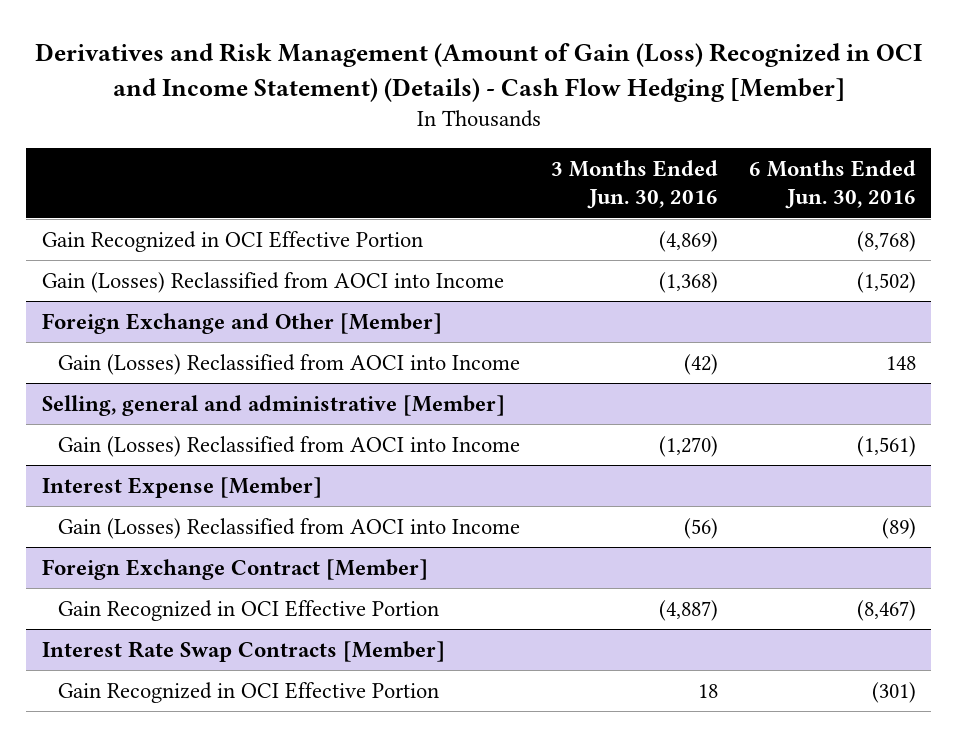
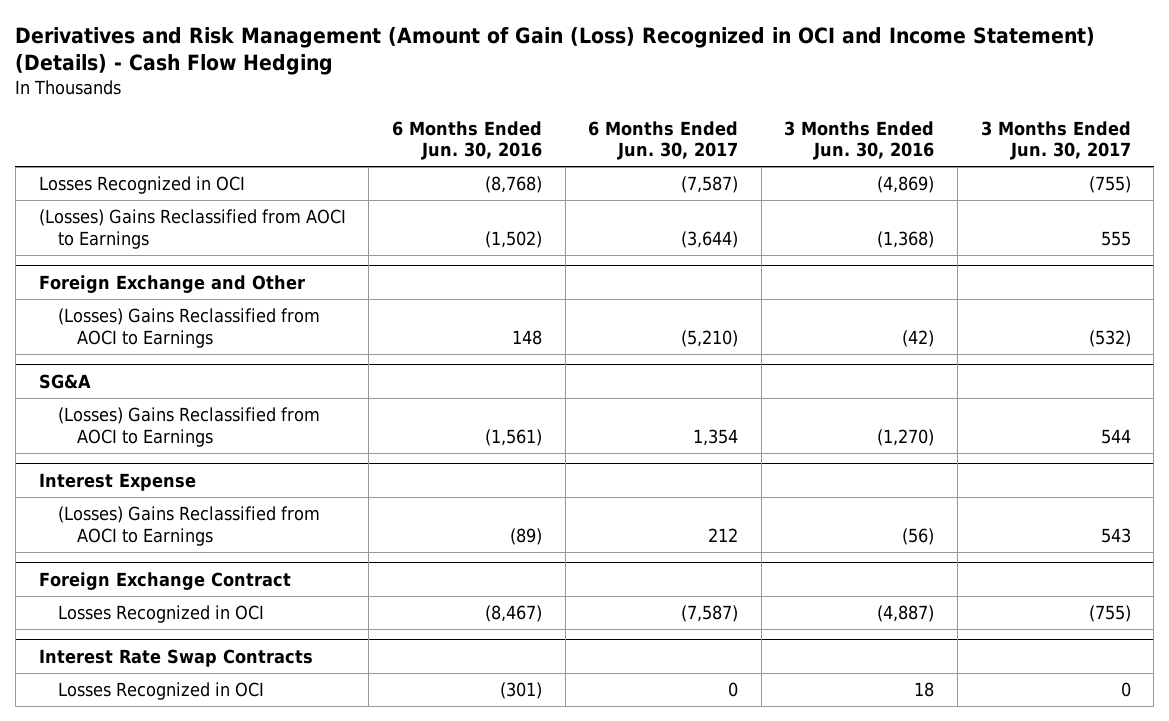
[34,43,922,102] Derivatives and Risk Management (Amount of Gain (Loss) Recognized in OCI and Income Statement) (Details) - Cash Flow Hedging [Member] -> [15,26,1096,76] Derivatives and Risk Management (Amount of Gain (Loss) Recognized in OCI and Income Statement) (Details) - Cash Flow Hedging
none -> [588,120,739,161] 6 Months Ended Jun. 30, 2017
none -> [980,120,1131,161] 3 Months Ended Jun. 30, 2017
[41,230,423,252] Gain Recognized in OCI Effective Portion -> [38,175,245,194] Losses Recognized in OCI
[41,271,504,293] Gain (Losses) Reclassified from AOCI into Income -> [38,208,346,249] (Losses) Gains Reclassified from AOCI to Earnings
[41,312,442,334] Foreign Exchange and Other [Member] -> [38,274,305,293] Foreign Exchange and Other
[57,353,520,375] Gain (Losses) Reclassified from AOCI into Income -> [57,307,320,348] (Losses) Gains Reclassified from AOCI to Earnings
[41,394,505,416] Selling, general and administrative [Member] -> [38,373,91,389] SG&A
[57,435,520,457] Gain (Losses) Reclassified from AOCI into Income -> [57,406,320,447] (Losses) Gains Reclassified from AOCI to Earnings
[41,476,322,498] Interest Expense [Member] -> [38,472,196,491] Interest Expense
[57,517,520,539] Gain (Losses) Reclassified from AOCI into Income -> [57,505,320,546] (Losses) Gains Reclassified from AOCI to Earnings
[41,558,428,580] Foreign Exchange Contract [Member] -> [38,571,291,590] Foreign Exchange Contract
[57,599,439,621] Gain Recognized in OCI Effective Portion -> [57,604,264,623] Losses Recognized in OCI
[41,640,445,662] Interest Rate Swap Contracts [Member] -> [38,648,313,667] Interest Rate Swap Contracts
[57,681,439,703] Gain Recognized in OCI Effective Portion -> [57,681,264,700] Losses Recognized in OCI

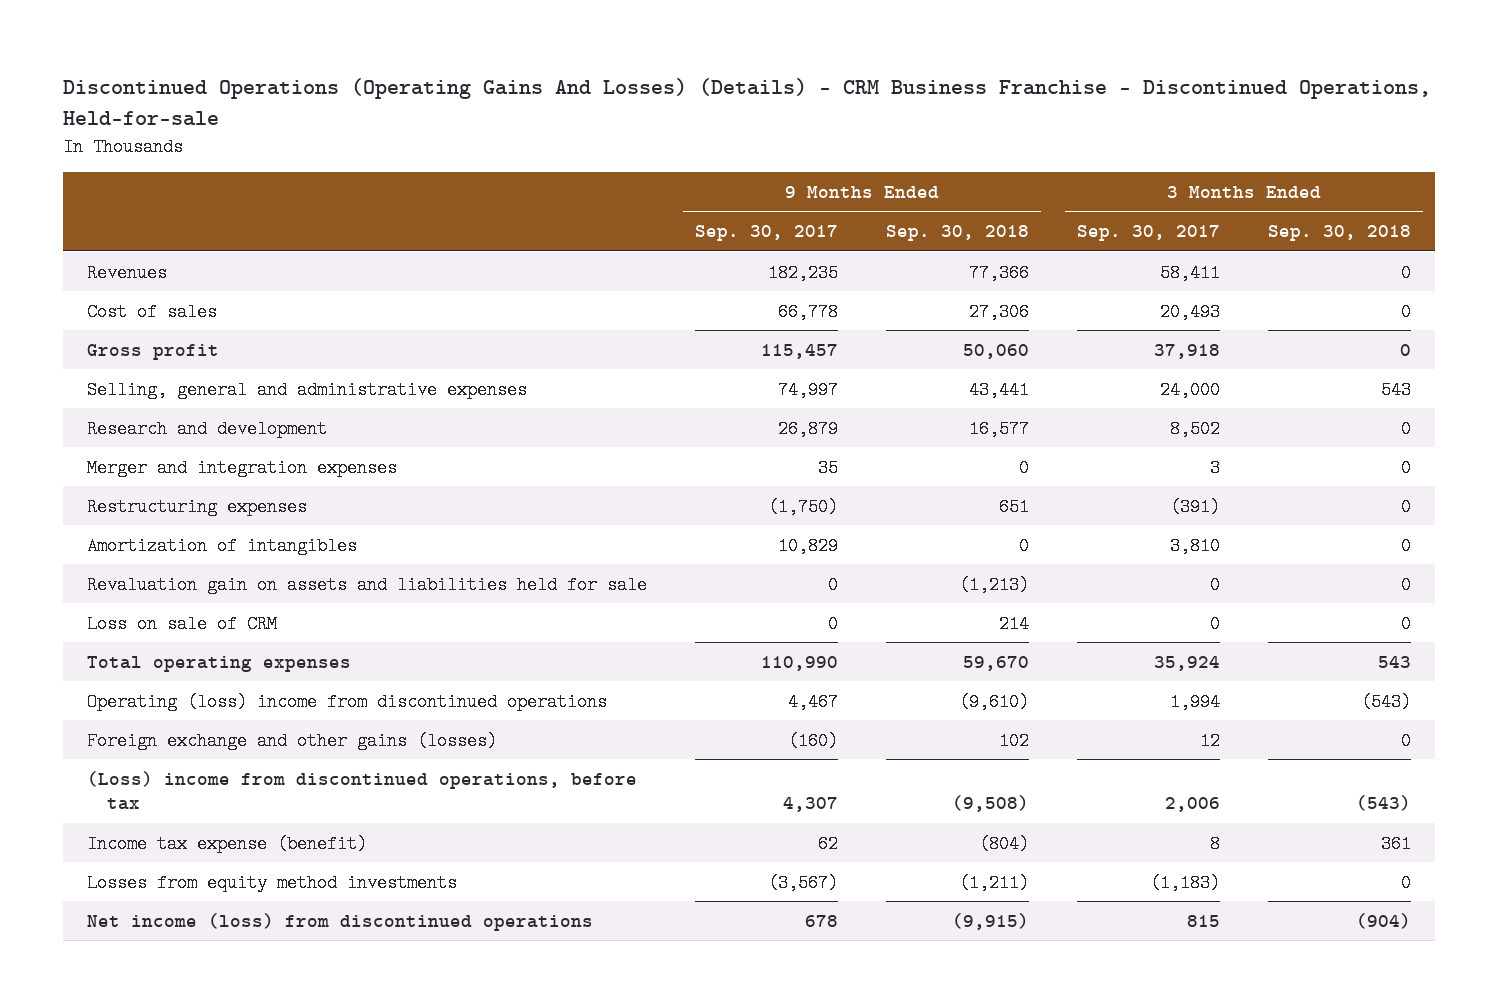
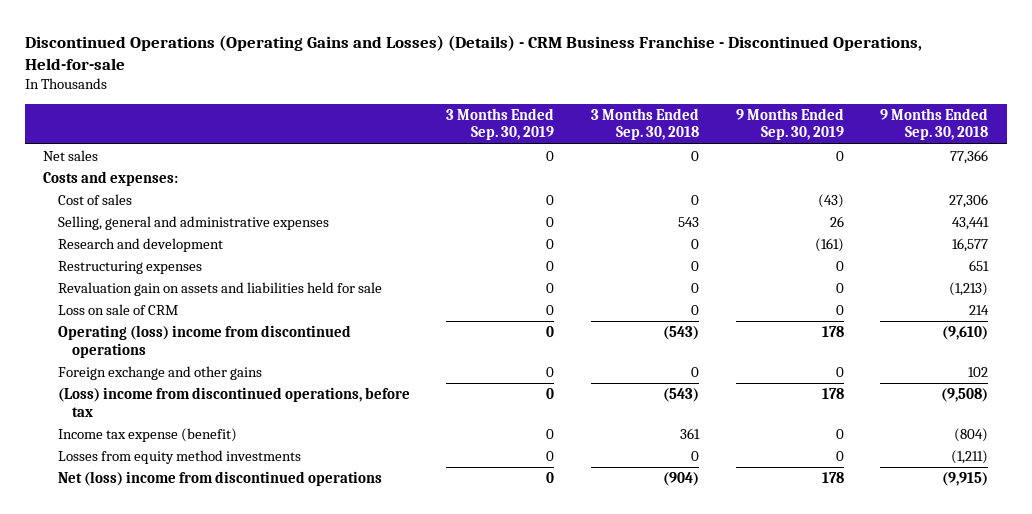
[62,78,1431,127] Discontinued Operations (Operating Gains And Losses) (Details) - CRM Business Franchise - Discontinued Operations, Held-for-sale -> [25,34,923,70] Discontinued Operations (Operating Gains and Losses) (Details) - CRM Business Franchise - Discontinued Operations, Held-for-sale
[694,225,838,242] Sep. 30, 2017 -> none
[1076,225,1220,242] Sep. 30, 2017 -> none
none -> [446,108,555,141] 3 Months Ended Sep. 30, 2019
none -> [735,108,844,141] 9 Months Ended Sep. 30, 2019
[86,263,167,282] Revenues -> [43,150,99,162] Net sales
none -> [43,171,179,187] Costs and expenses:
[86,343,219,360] Gross profit -> none
[86,458,397,477] Merger and integration expenses -> none
[86,536,357,555] Amortization of intangibles -> none
[86,655,351,672] Total operating expenses -> none
[86,731,497,750] Foreign exchange and other gains (losses) -> [57,366,262,381] Foreign exchange and other gains
[86,912,593,931] Net income (loss) from discontinued operations -> [57,471,382,487] Net (loss) income from discontinued operations

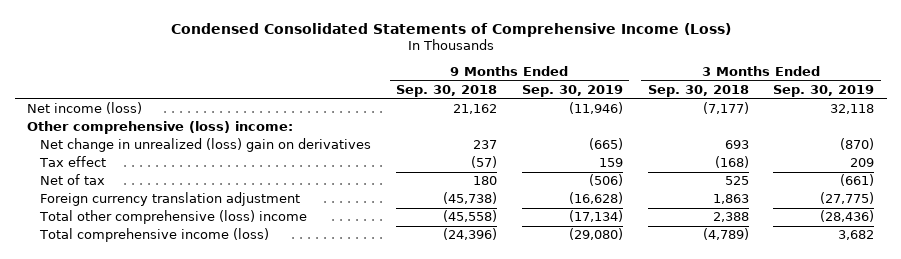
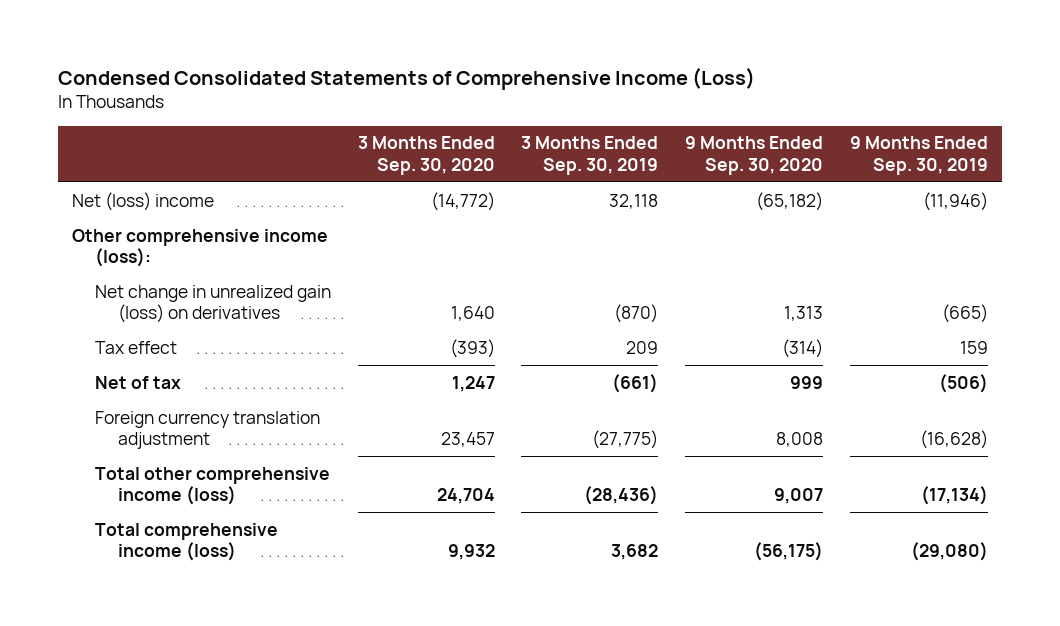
[395,85,497,98] Sep. 30, 2018 -> none
[647,85,749,98] Sep. 30, 2018 -> none
none -> [357,136,495,175] 3 Months Ended Sep. 30, 2020
none -> [685,136,824,175] 9 Months Ended Sep. 30, 2020
[27,102,143,115] Net income (loss) -> [71,191,214,211] Net (loss) income
[27,121,294,135] Other comprehensive (loss) income: -> [71,228,328,268] Other comprehensive income (loss):
[40,138,372,153] Net change in unrealized (loss) gain on derivatives -> [94,284,331,324] Net change in unrealized gain (loss) on derivatives
[39,210,308,225] Total other comprehensive (loss) income -> [94,466,330,506] Total other comprehensive income (loss)

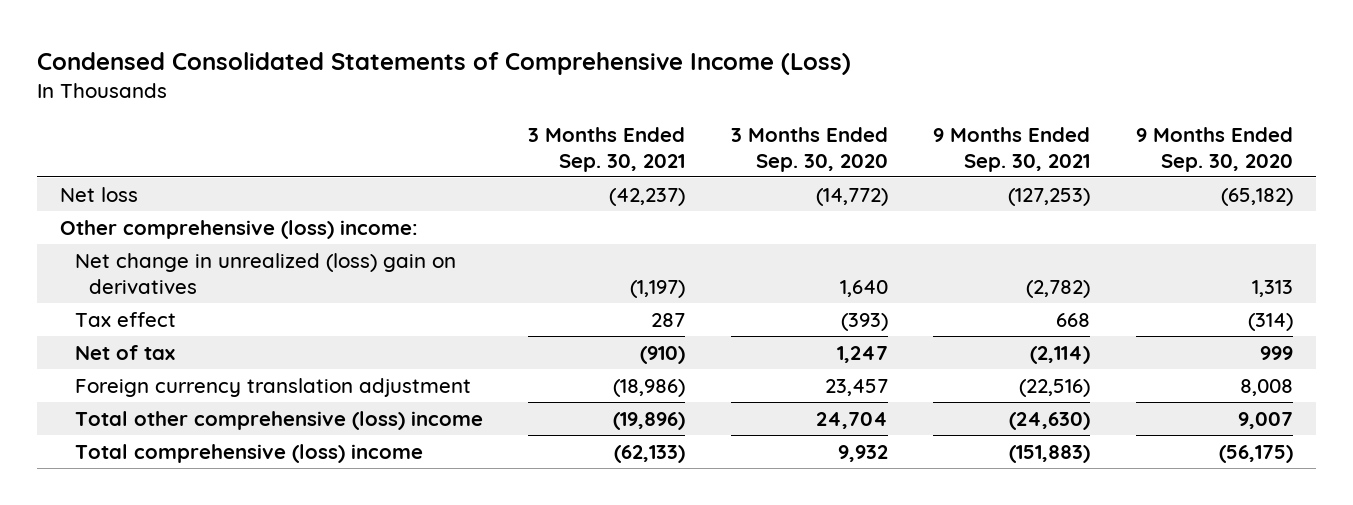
[521,136,659,175] 3 Months Ended Sep. 30, 2019 -> none
[850,136,989,175] 9 Months Ended Sep. 30, 2019 -> none
none -> [528,127,686,172] 3 Months Ended Sep. 30, 2021
none -> [933,127,1091,172] 9 Months Ended Sep. 30, 2021
[71,191,214,211] Net (loss) income -> [60,186,139,202] Net loss
[71,228,328,268] Other comprehensive income (loss): -> [60,219,419,239] Other comprehensive (loss) income:
[94,284,331,324] Net change in unrealized gain (loss) on derivatives -> [74,252,456,294] Net change in unrealized (loss) gain on derivatives
[94,466,330,506] Total other comprehensive income (loss) -> [74,410,483,430] Total other comprehensive (loss) income
[94,522,278,562] Total comprehensive income (loss) -> [74,443,423,463] Total comprehensive (loss) income

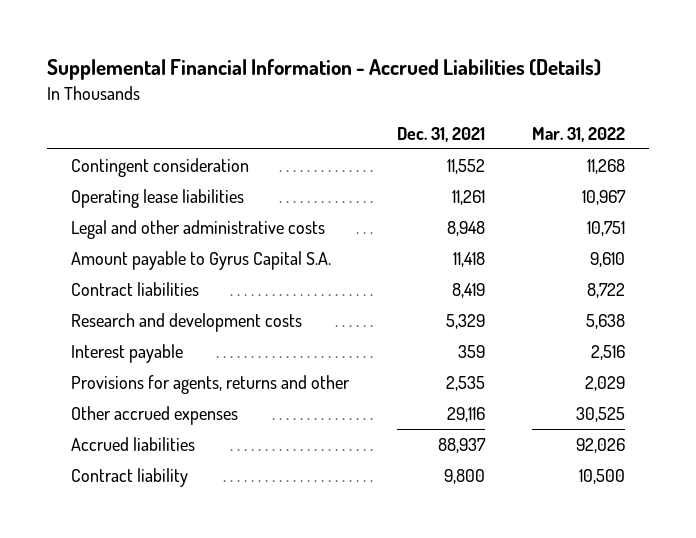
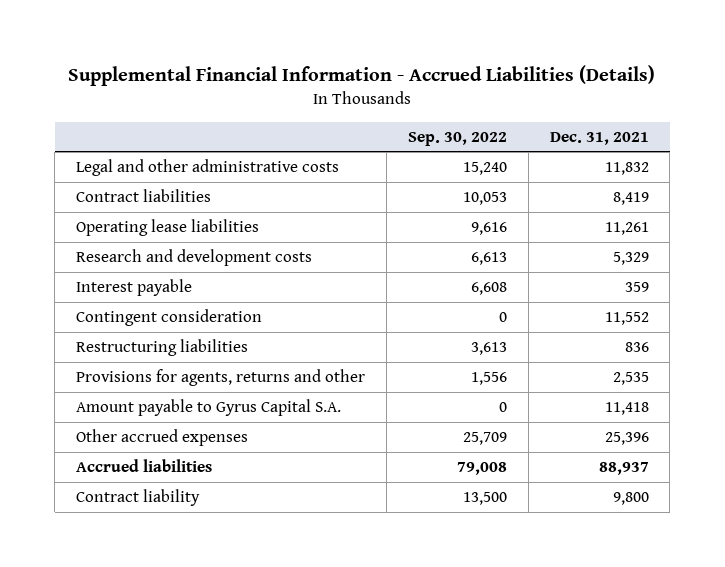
[532,126,626,142] Mar. 31, 2022 -> none
none -> [407,131,507,146] Sep. 30, 2022
[446,221,485,237] 8,948 -> [604,162,649,176] 11,832
[71,189,245,209] Operating lease liabilities -> [76,219,260,237] Operating lease liabilities
[71,158,250,178] Contingent consideration -> [76,309,263,327] Contingent consideration
none -> [76,339,249,357] Restructuring liabilities
[71,251,332,271] Amount payable to Gyrus Capital S.A. -> [76,399,342,417] Amount payable to Gyrus Capital S.A.
[446,407,485,423] 29,116 -> [604,432,649,446] 25,396

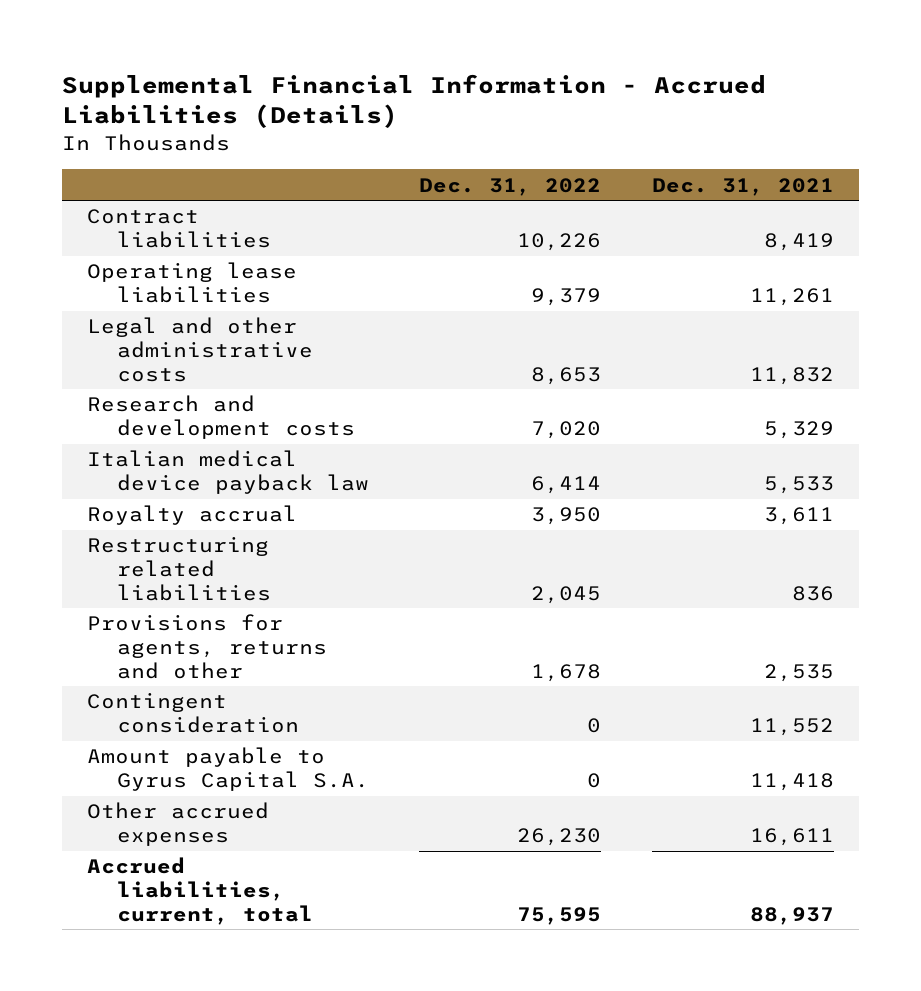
[407,131,507,146] Sep. 30, 2022 -> none
none -> [419,177,602,196] Dec. 31, 2022
[76,159,340,177] Legal and other administrative costs -> [87,317,313,382] Legal and other administrative costs
[76,279,193,297] Interest payable -> none
none -> [87,450,369,495] Italian medical device payback law
none -> [87,505,298,526] Royalty accrual
[76,339,249,357] Restructuring liabilities -> [87,536,271,601] Restructuring related liabilities
[76,309,263,327] Contingent consideration -> [87,692,299,734] Contingent consideration
[76,489,201,507] Contract liability -> none
[604,432,649,446] 25,396 -> [750,828,835,847] 16,611
[76,459,213,473] Accrued liabilities -> [87,857,313,925] Accrued liabilities, current, total

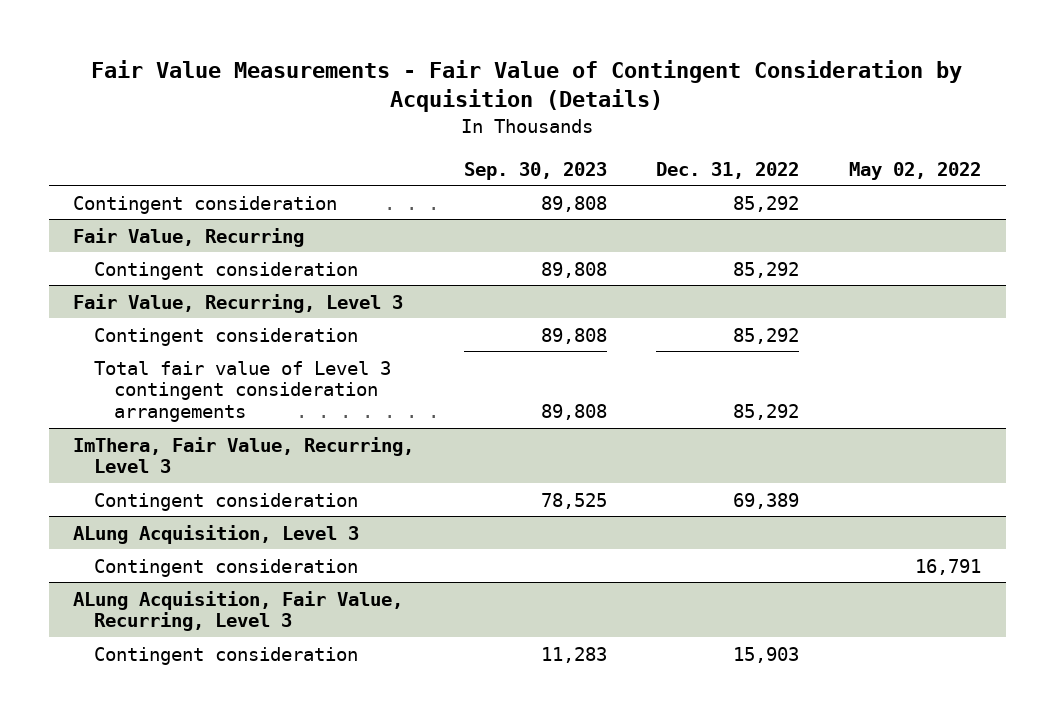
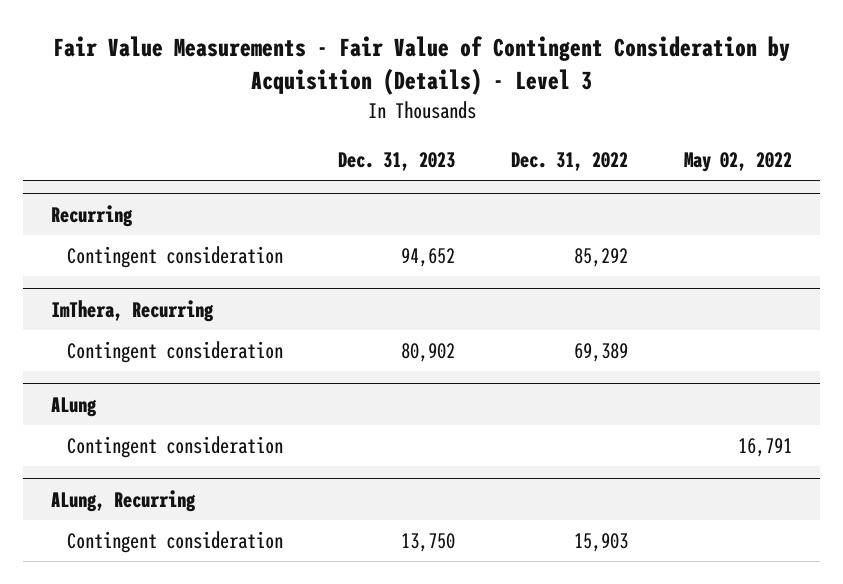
[91,59,963,113] Fair Value Measurements - Fair Value of Contingent Consideration by Acquisition (Details) -> [52,36,790,96] Fair Value Measurements - Fair Value of Contingent Consideration by Acquisition (Details) - Level 3
[463,161,607,180] Sep. 30, 2023 -> none
none -> [338,151,456,171] Dec. 31, 2023
[73,195,338,214] Contingent consideration -> none
[93,261,358,280] Contingent consideration -> none
[73,293,404,313] Fair Value, Recurring, Level 3 -> none
[73,227,305,247] Fair Value, Recurring -> [51,204,134,227] Recurring
[93,360,391,423] Total fair value of Level 3 contingent consideration arrangements -> none
[73,436,415,474] ImThera, Fair Value, Recurring, Level 3 -> none
none -> [51,299,215,322] ImThera, Recurring
[73,524,360,544] ALung Acquisition, Level 3 -> none
none -> [51,396,98,417] ALung
[73,590,404,632] ALung Acquisition, Fair Value, Recurring, Level 3 -> none
none -> [51,489,197,512] ALung, Recurring

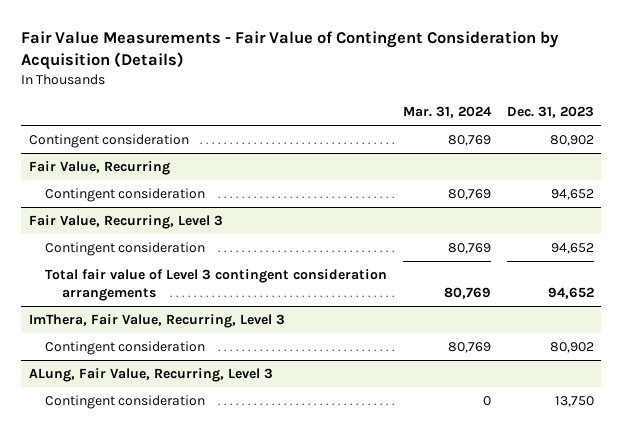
[52,36,790,96] Fair Value Measurements - Fair Value of Contingent Consideration by Acquisition (Details) - Level 3 -> [20,30,559,70] Fair Value Measurements - Fair Value of Contingent Consideration by Acquisition (Details)
[511,151,629,171] Dec. 31, 2022 -> none
[683,151,792,172] May 02, 2022 -> none
none -> [402,106,492,119] Mar. 31, 2024
none -> [28,134,189,149] Contingent consideration
[51,204,134,227] Recurring -> [28,161,170,176] Fair Value, Recurring
[51,299,215,322] ImThera, Recurring -> none
none -> [28,215,223,230] Fair Value, Recurring, Level 3
none -> [45,242,206,257] Contingent consideration
none -> [45,269,388,301] Total fair value of Level 3 contingent consideration arrangements
none -> [28,314,285,329] ImThera, Fair Value, Recurring, Level 3
[51,396,98,417] ALung -> none
[66,436,283,459] Contingent consideration -> none
[51,489,197,512] ALung, Recurring -> none
none -> [28,368,273,383] ALung, Fair Value, Recurring, Level 3

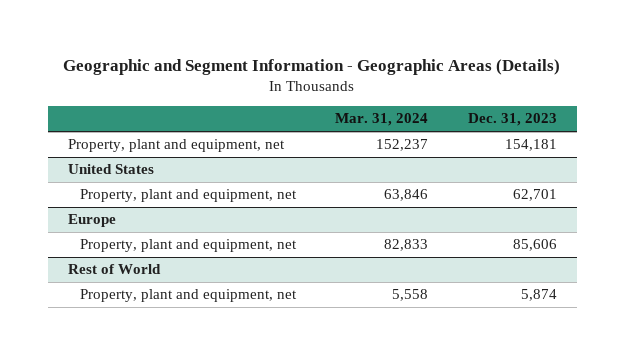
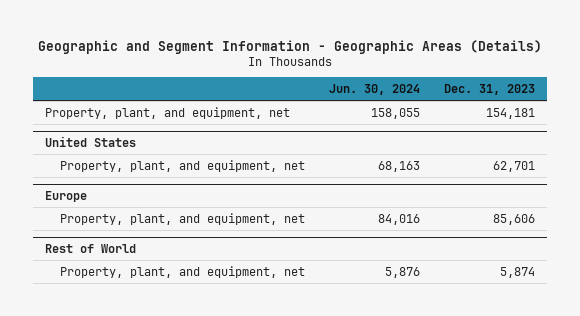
[335,113,429,127] Mar. 31, 2024 -> none
none -> [329,84,421,96] Jun. 30, 2024
[67,139,285,153] Property, plant and equipment, net -> [44,106,290,119] Property, plant, and equipment, net
[80,189,298,203] Property, plant and equipment, net -> [60,159,306,172] Property, plant, and equipment, net
[80,239,298,253] Property, plant and equipment, net -> [60,212,306,225] Property, plant, and equipment, net
[80,289,298,303] Property, plant and equipment, net -> [60,265,306,278] Property, plant, and equipment, net

